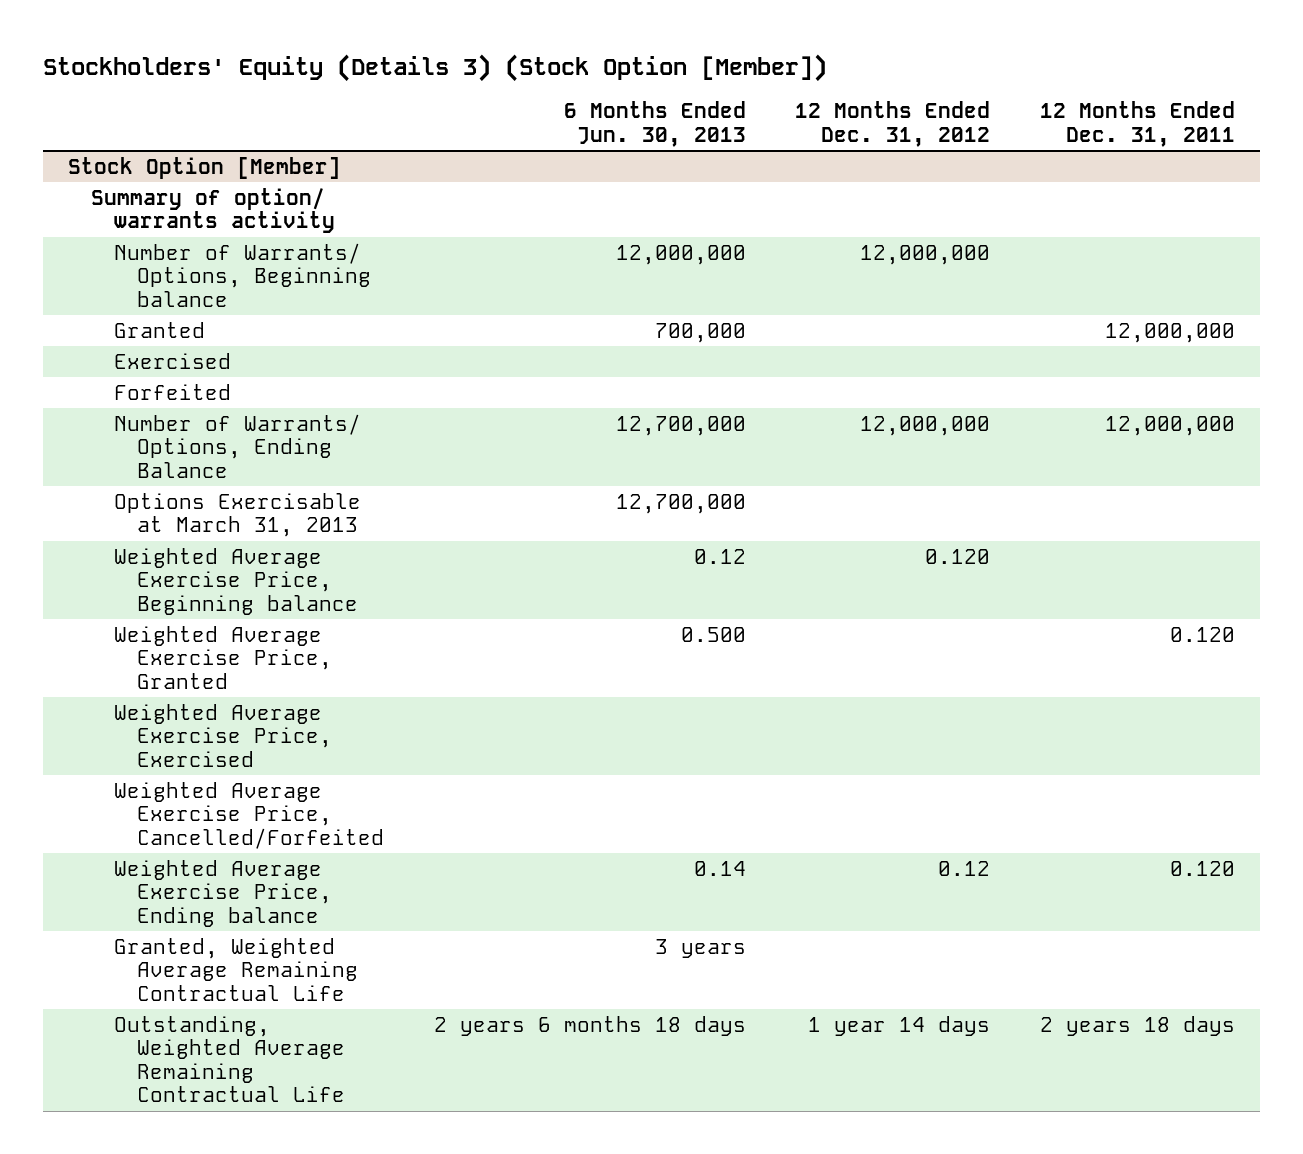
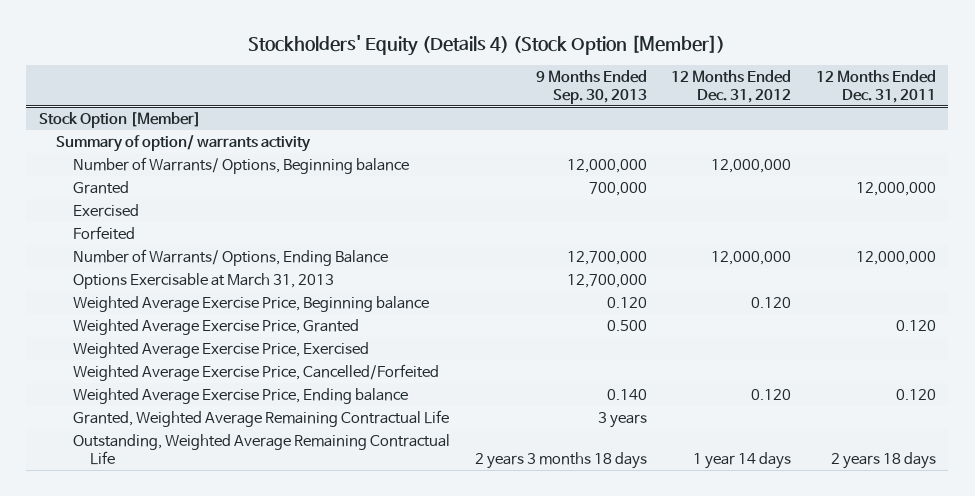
[43,53,828,82] Stockholders' Equity (Details 3) (Stock Option [Member]) -> [248,34,726,56] Stockholders' Equity (Details 4) (Stock Option [Member])
[563,101,746,147] 6 Months Ended Jun. 30, 2013 -> none
none -> [535,69,647,104] 9 Months Ended Sep. 30, 2013
[938,860,991,876] 0.12 -> [751,389,792,401] 0.120

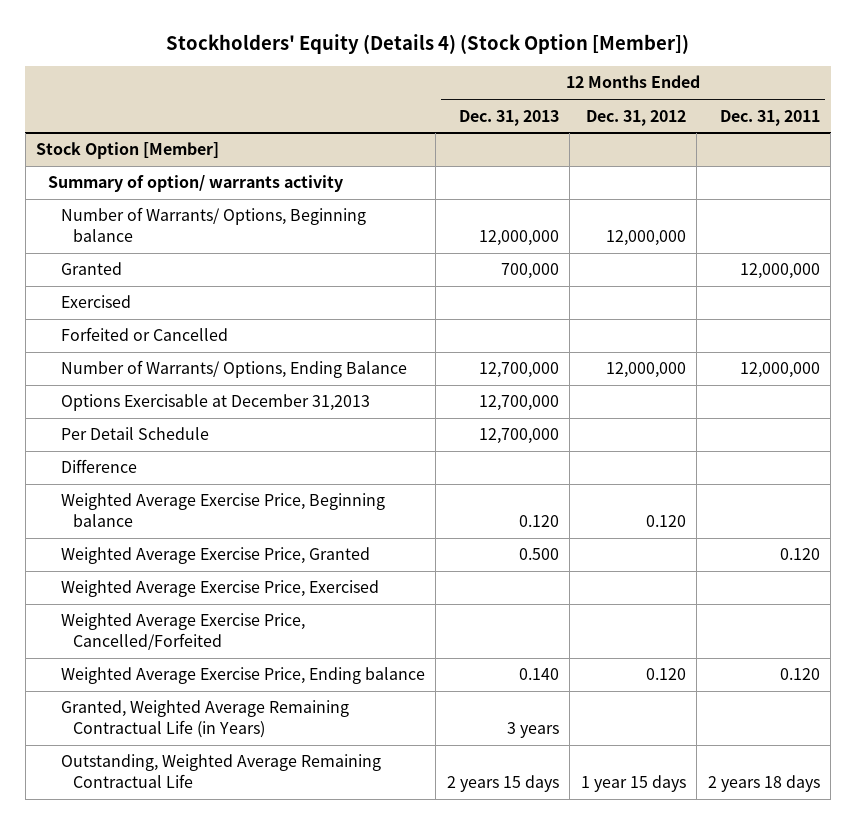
[535,69,647,104] 9 Months Ended Sep. 30, 2013 -> none
none -> [458,109,559,126] Dec. 31, 2013
[73,226,136,241] Forfeited -> [60,327,228,342] Forfeited or Cancelled
[73,273,335,290] Options Exercisable at March 31, 2013 -> [60,394,370,412] Options Exercisable at December 31,2013
none -> [60,427,209,441] Per Detail Schedule
none -> [60,459,137,474] Difference
[73,410,450,428] Granted, Weighted Average Remaining Contractual Life -> [60,700,349,739] Granted, Weighted Average Remaining Contractual Life (in Years)
[693,451,792,469] 1 year 14 days -> [580,775,686,793] 1 year 15 days

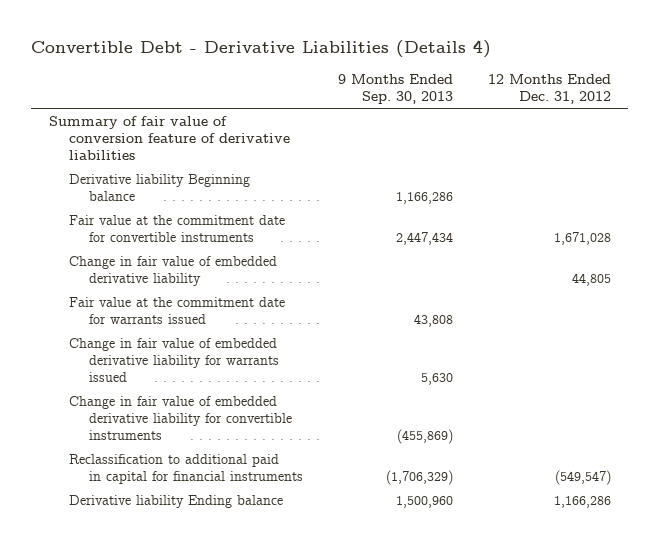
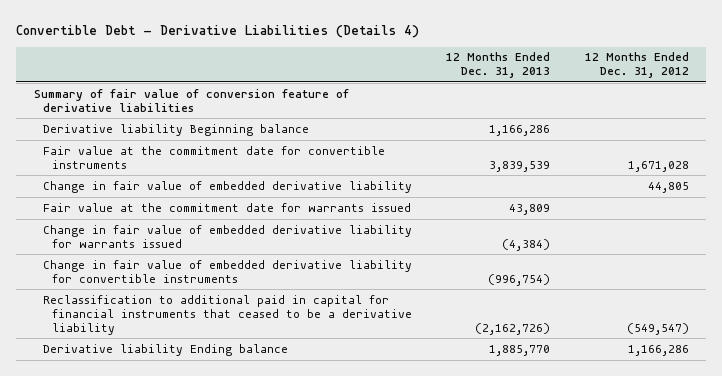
[337,74,453,105] 9 Months Ended Sep. 30, 2013 -> none
none -> [446,52,551,79] 12 Months Ended Dec. 31, 2013
[68,453,303,484] Reclassification to additional paid in capital for financial instruments -> [42,294,412,335] Reclassification to additional paid in capital for financial instruments that ceased to be a derivative liability

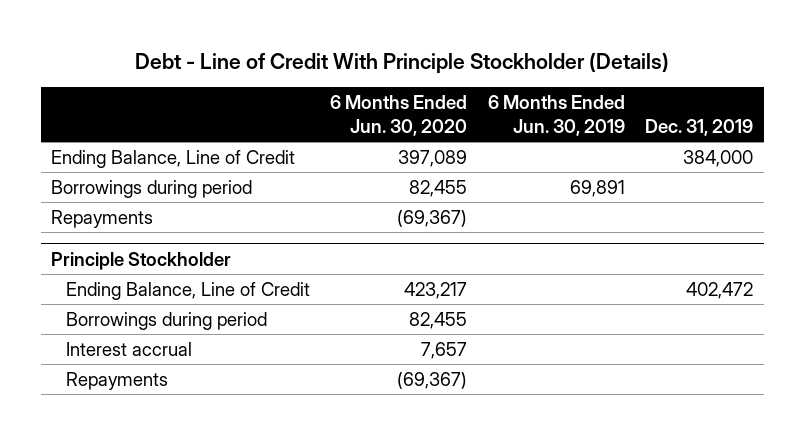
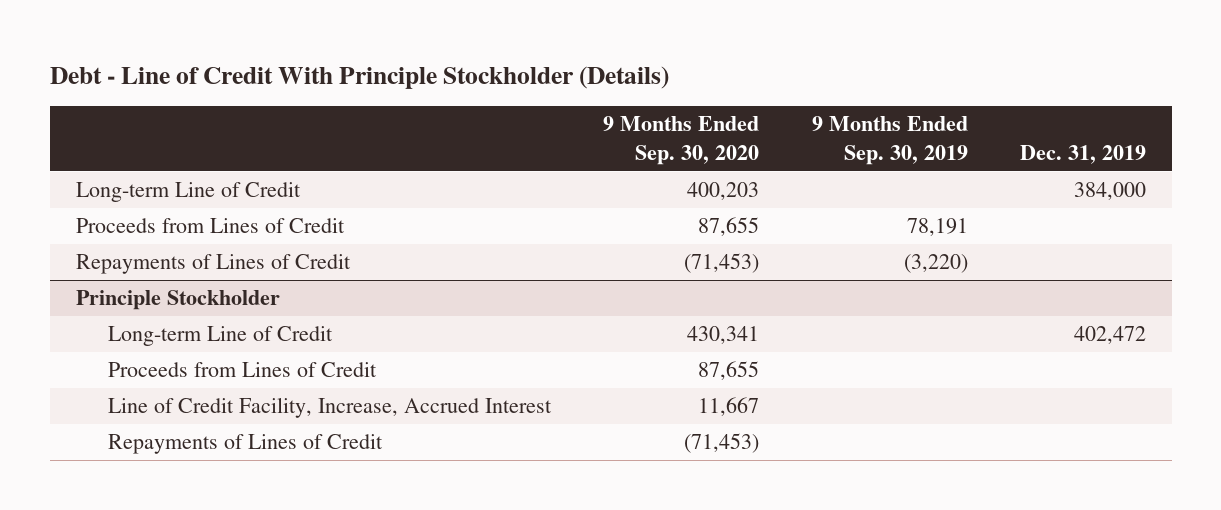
[330,95,468,136] 6 Months Ended Jun. 30, 2020 -> none
[487,95,625,136] 6 Months Ended Jun. 30, 2019 -> none
none -> [603,116,760,165] 9 Months Ended Sep. 30, 2020
none -> [811,116,968,165] 9 Months Ended Sep. 30, 2019
[51,149,296,168] Ending Balance, Line of Credit -> [75,182,301,203] Long-term Line of Credit
[51,179,253,198] Borrowings during period -> [75,218,345,234] Proceeds from Lines of Credit
[51,209,154,228] Repayments -> [75,254,351,275] Repayments of Lines of Credit
[65,281,310,300] Ending Balance, Line of Credit -> [108,326,334,347] Long-term Line of Credit
[65,311,267,330] Borrowings during period -> [108,362,378,378] Proceeds from Lines of Credit
[65,341,192,356] Interest accrual -> [108,397,553,419] Line of Credit Facility, Increase, Accrued Interest
[65,371,168,390] Repayments -> [108,434,384,455] Repayments of Lines of Credit

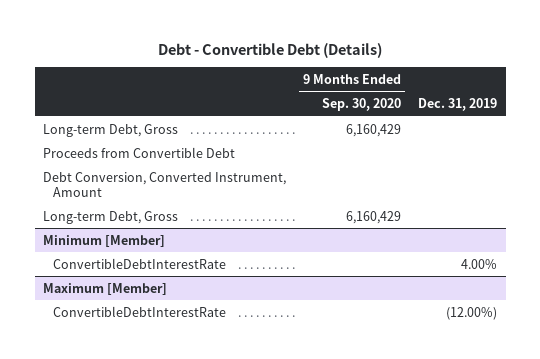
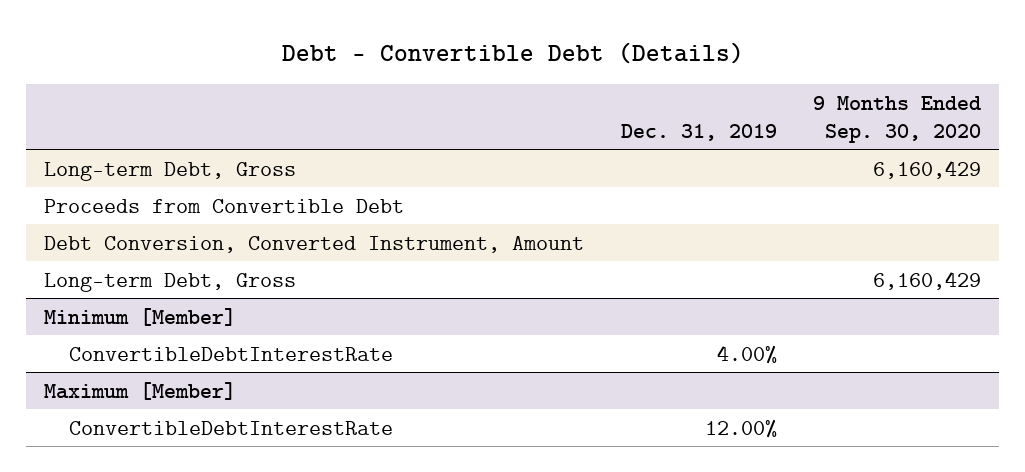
[446,306,498,320] (12.00%) -> [704,418,777,438] 12.00%

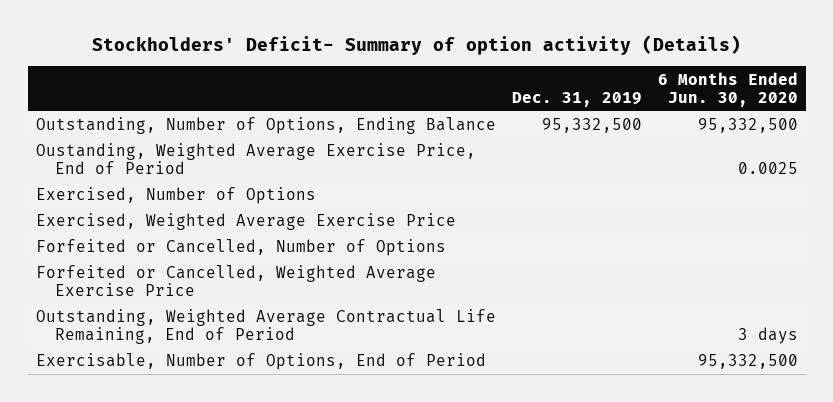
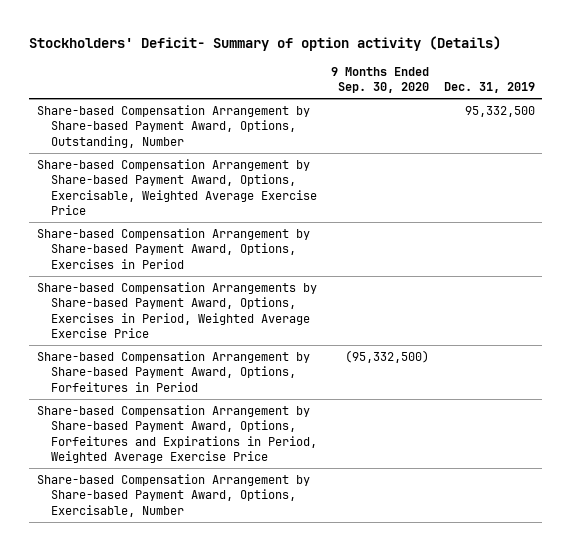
[657,71,798,107] 6 Months Ended Jun. 30, 2020 -> none
none -> [331,66,430,94] 9 Months Ended Sep. 30, 2020
[35,309,496,345] Outstanding, Weighted Average Contractual Life Remaining, End of Period -> none
[35,117,496,135] Outstanding, Number of Options, Ending Balance -> [36,104,310,148] Share-based Compensation Arrangement by Share-based Payment Award, Options, Outstanding, Number
[35,143,476,175] Oustanding, Weighted Average Exercise Price, End of Period -> [36,158,317,216] Share-based Compensation Arrangement by Share-based Payment Award, Options, Exercisable, Weighted Average Exercise Price
[35,187,316,205] Exercised, Number of Options -> [36,227,310,269] Share-based Compensation Arrangement by Share-based Payment Award, Options, Exercises in Period
[35,213,456,231] Exercised, Weighted Average Exercise Price -> [36,281,317,339] Share-based Compensation Arrangements by Share-based Payment Award, Options, Exercises in Period, Weighted Average Exercise Price
[35,239,446,257] Forfeited or Cancelled, Number of Options -> [36,350,310,392] Share-based Compensation Arrangement by Share-based Payment Award, Options, Forfeitures in Period
[35,265,436,297] Forfeited or Cancelled, Weighted Average Exercise Price -> [36,404,317,464] Share-based Compensation Arrangement by Share-based Payment Award, Options, Forfeitures and Expirations in Period, Weighted Average Exercise Price
[35,353,486,371] Exercisable, Number of Options, End of Period -> [36,473,310,517] Share-based Compensation Arrangement by Share-based Payment Award, Options, Exercisable, Number

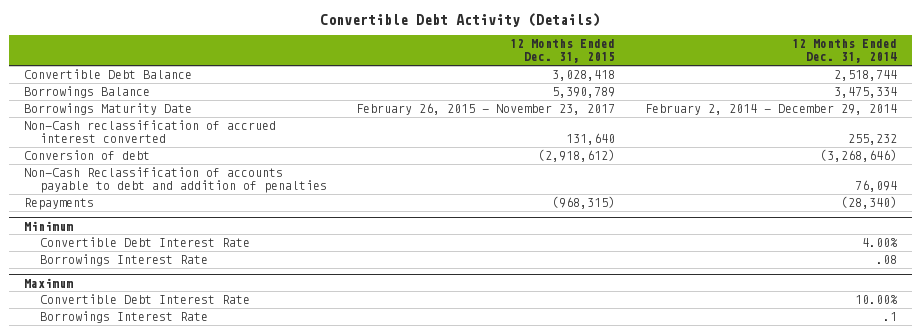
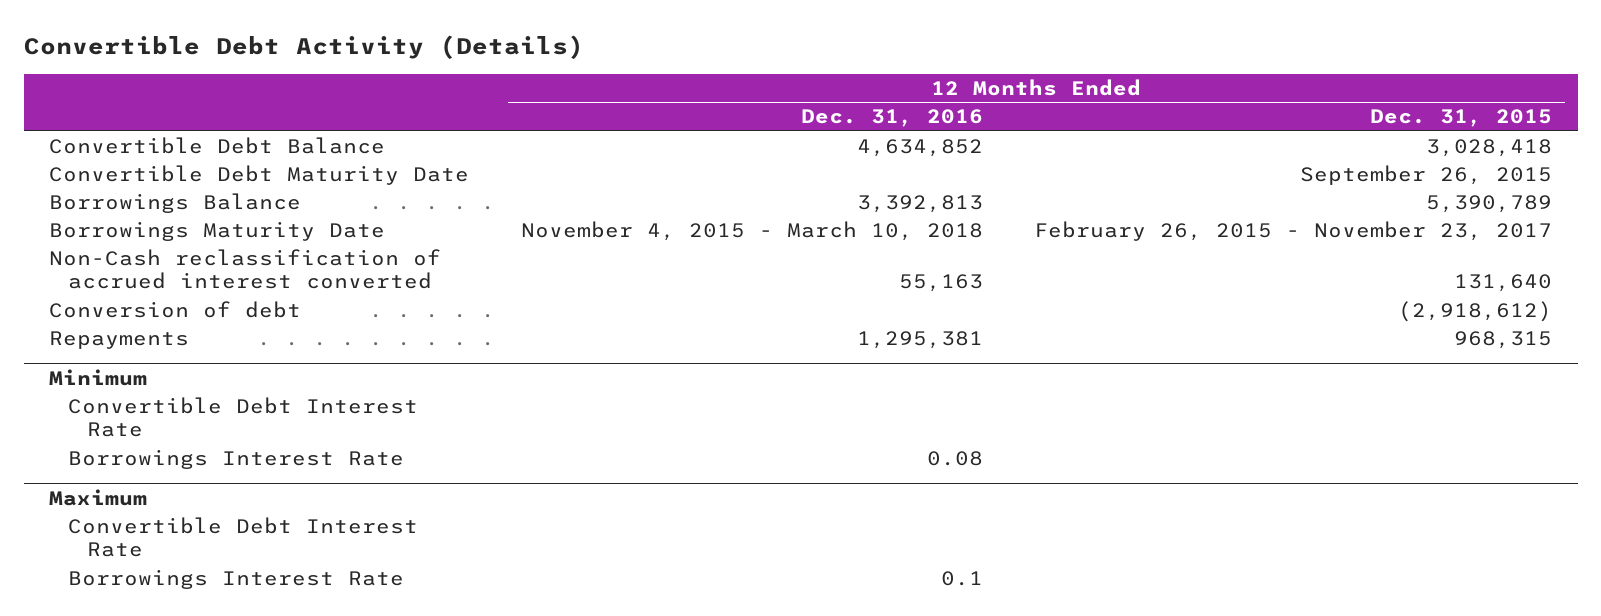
[791,39,897,64] 12 Months Ended Dec. 31, 2014 -> none
none -> [800,109,983,128] Dec. 31, 2016
none -> [49,165,470,186] Convertible Debt Maturity Date
[24,167,327,194] Non-Cash Reclassification of accounts payable to debt and addition of penalties -> none
[552,196,616,210] (968,315) -> [1453,331,1552,350] 968,315

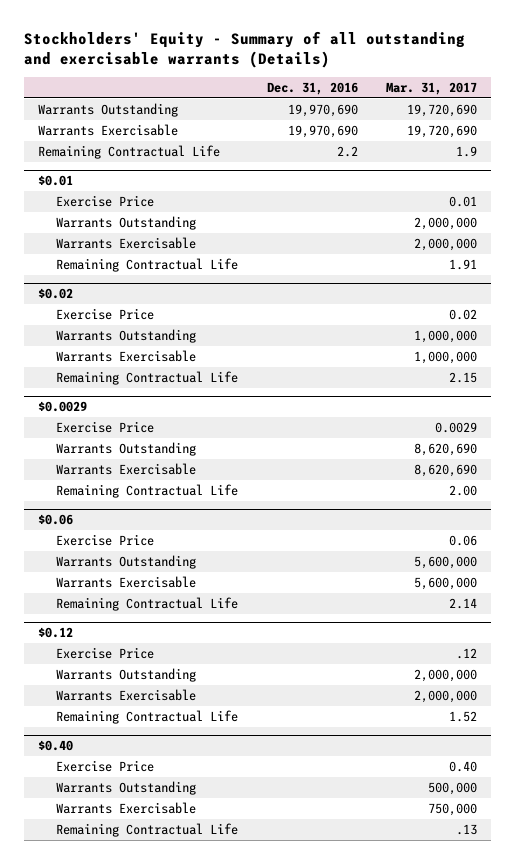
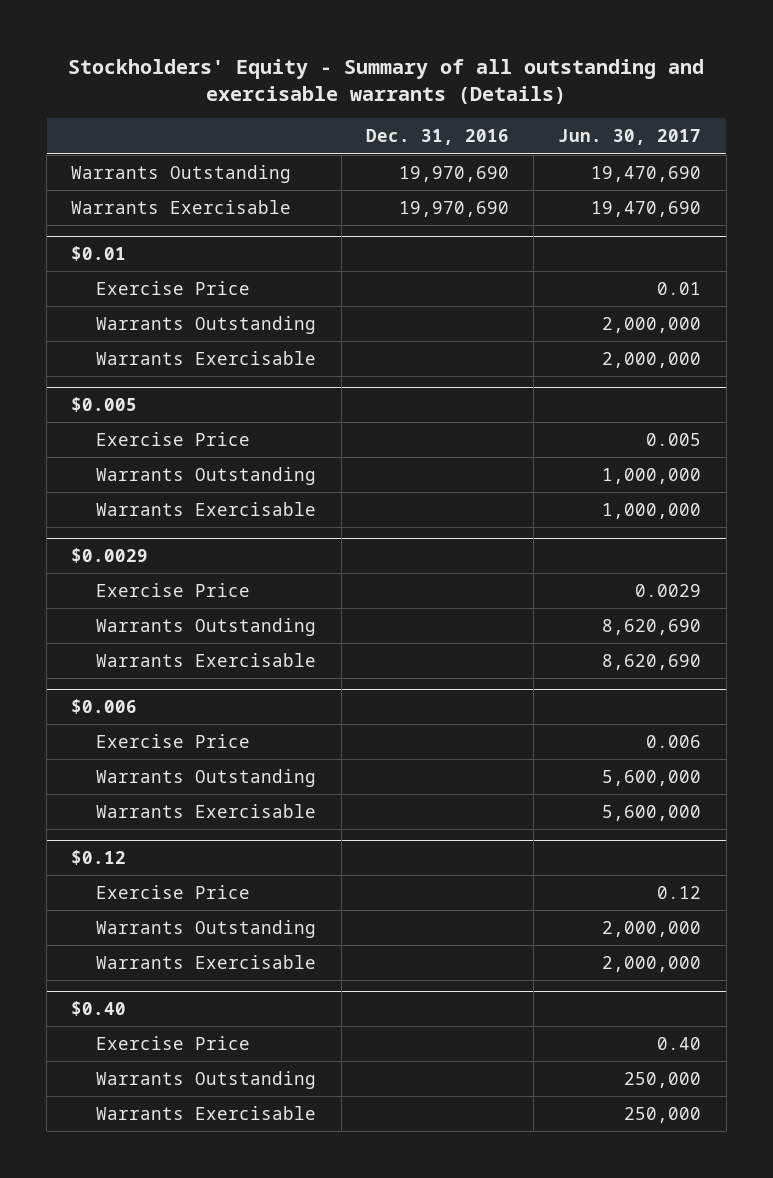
[386,81,478,95] Mar. 31, 2017 -> none
none -> [558,129,702,146] Jun. 30, 2017
[37,145,220,160] Remaining Contractual Life -> none
[56,258,239,273] Remaining Contractual Life -> none
[37,288,73,300] $0.02 -> none
[56,308,155,321] Exercise Price -> none
[56,329,197,344] Warrants Outstanding -> none
[56,350,197,363] Warrants Exercisable -> none
[56,371,239,386] Remaining Contractual Life -> none
none -> [71,396,138,412] $0.005
none -> [96,431,251,446] Exercise Price
none -> [96,466,317,485] Warrants Outstanding
none -> [96,501,317,516] Warrants Exercisable
[56,484,239,499] Remaining Contractual Life -> none
[37,514,73,526] $0.06 -> none
[56,534,155,547] Exercise Price -> none
[56,555,197,570] Warrants Outstanding -> none
[56,576,197,589] Warrants Exercisable -> none
[56,597,239,612] Remaining Contractual Life -> none
none -> [71,698,138,714] $0.006
none -> [96,733,251,748] Exercise Price
none -> [96,768,317,787] Warrants Outstanding
none -> [96,803,317,818] Warrants Exercisable
[56,710,239,725] Remaining Contractual Life -> none
[56,823,239,838] Remaining Contractual Life -> none

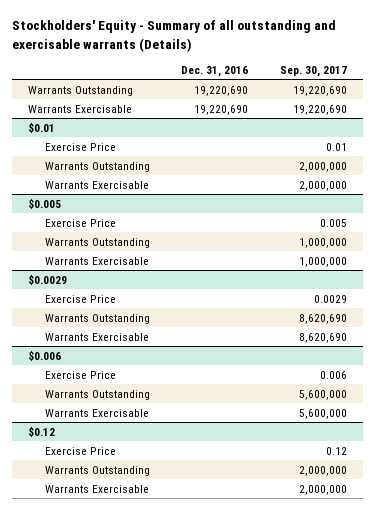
[558,129,702,146] Jun. 30, 2017 -> none
none -> [280,65,348,77] Sep. 30, 2017
[398,165,509,182] 19,970,690 -> [194,85,249,96] 19,220,690
[398,200,509,217] 19,970,690 -> [194,104,249,115] 19,220,690
[71,1000,127,1016] $0.40 -> none
[96,1035,251,1050] Exercise Price -> none
[96,1070,317,1089] Warrants Outstanding -> none
[96,1105,317,1120] Warrants Exercisable -> none

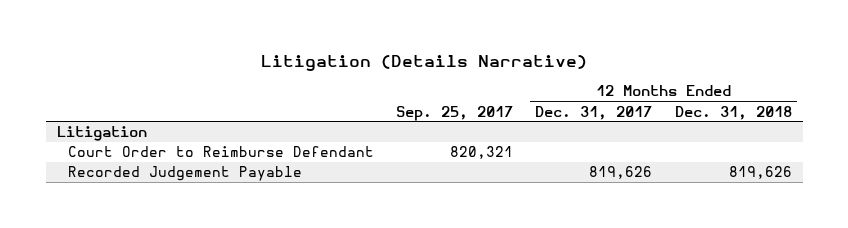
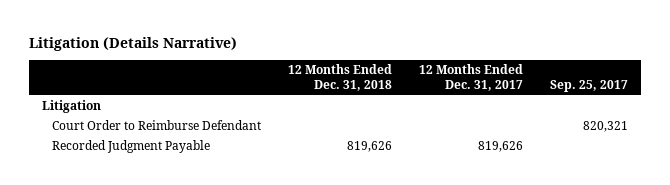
[67,166,302,182] Recorded Judgement Payable -> [51,140,210,154] Recorded Judgment Payable

